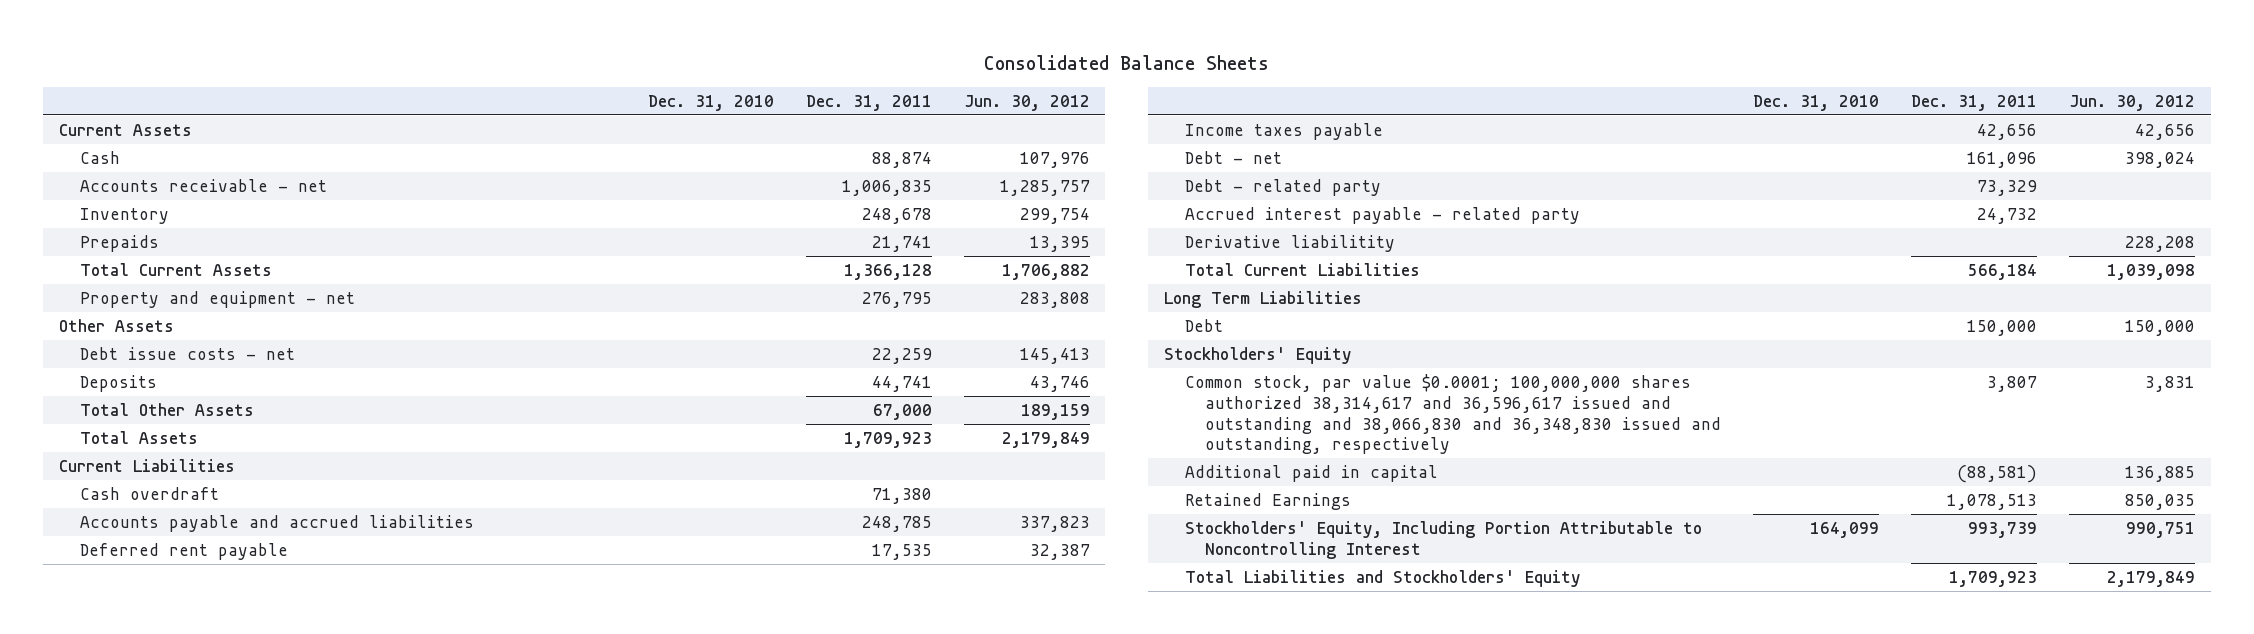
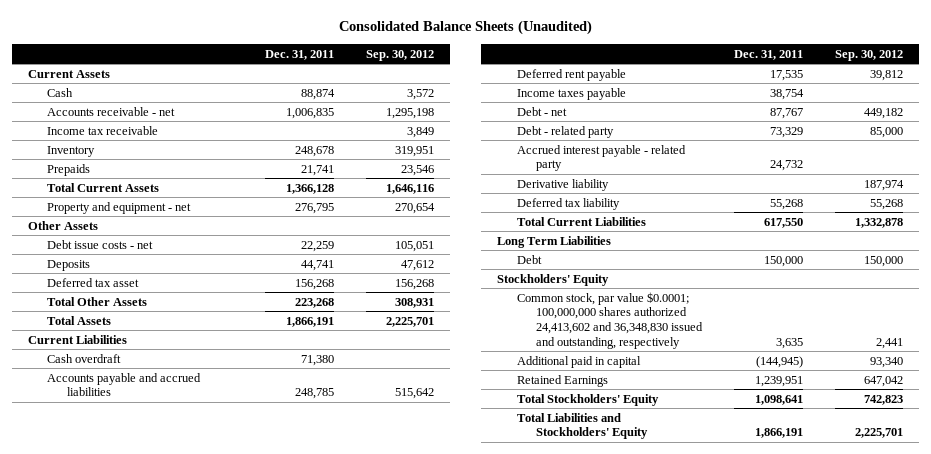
[983,54,1269,70] Consolidated Balance Sheets -> [338,20,592,36] Consolidated Balance Sheets (Unaudited)
[647,94,774,111] Dec. 31, 2010 -> none
[963,94,1090,111] Jun. 30, 2012 -> none
none -> [365,49,434,61] Sep. 30, 2012
none -> [47,125,159,135] Income tax receivable
none -> [47,277,140,287] Deferred tax asset
[872,403,932,420] 67,000 -> [294,297,334,308] 223,268
[843,431,932,448] 1,709,923 -> [285,316,334,327] 1,866,191
[1976,123,2037,140] 42,656 -> [770,88,805,100] 38,754
[1966,151,2037,168] 161,096 -> [770,107,804,119] 87,767
[1184,234,1395,252] Derivative liabilitity -> [516,178,609,191] Derivative liability
none -> [516,197,620,210] Deferred tax liability
[1967,263,2037,280] 566,184 -> [764,217,804,228] 617,550
[1184,373,1722,455] Common stock, par value $0.0001; 100,000,000 shares authorized 38,314,617 and 36,596,617 issued and outstanding and 38,066,830 and 36,348,830 issued and outstanding, respectively -> [516,291,704,349] Common stock, par value $0.0001; 100,000,000 shares authorized 24,413,602 and 36,348,830 issued and outstanding, respectively
[1986,375,2037,392] 3,807 -> [776,337,804,349] 3,635
[1956,464,2037,483] (88,581) -> [756,355,804,368] (144,945)
[1946,493,2037,510] 1,078,513 -> [755,375,804,387] 1,239,951
[1184,520,1702,559] Stockholders' Equity, Including Portion Attributable to Noncontrolling Interest -> [516,393,659,406] Total Stockholders' Equity
[1967,521,2037,538] 993,739 -> [755,394,804,405] 1,098,641
[1948,570,2037,587] 1,709,923 -> [755,428,804,439] 1,866,191

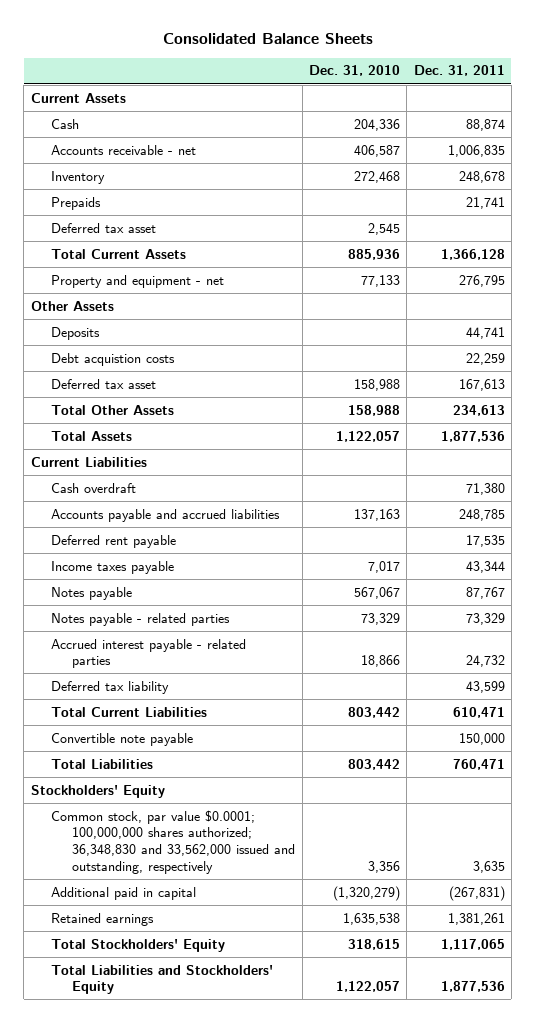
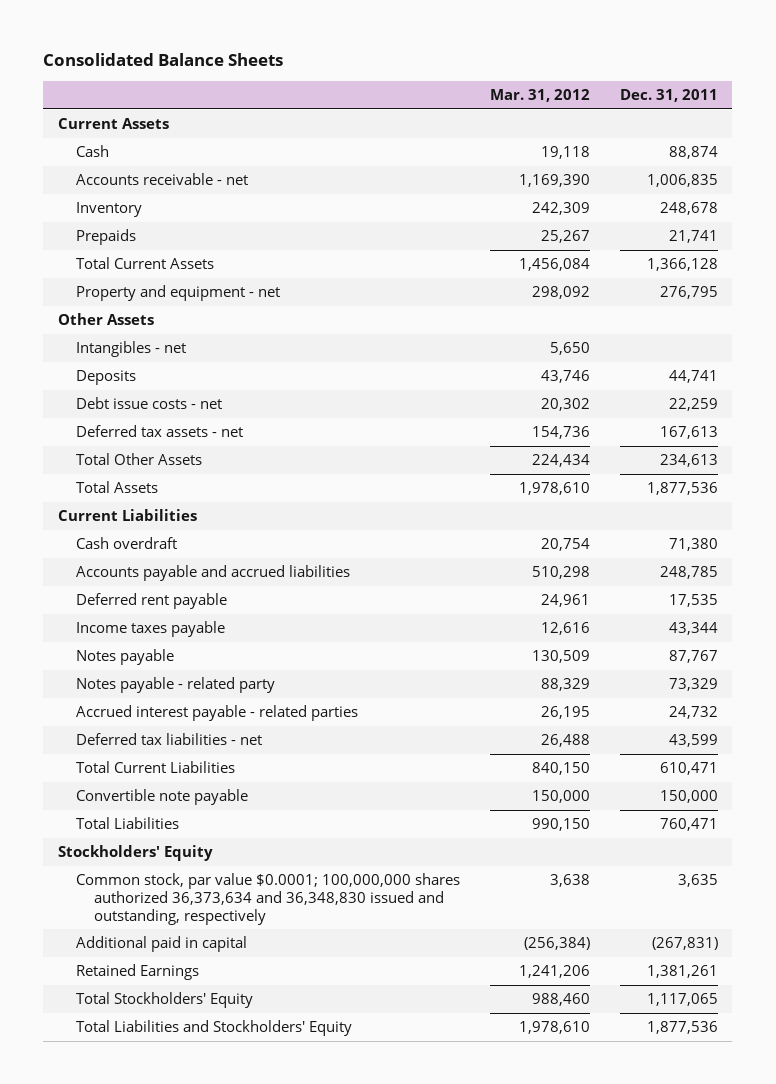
[308,65,400,77] Dec. 31, 2010 -> none
none -> [489,89,590,103] Mar. 31, 2012
[51,222,157,233] Deferred tax asset -> none
none -> [76,341,187,358] Intangibles - net
[51,352,176,366] Debt acquistion costs -> [76,397,223,410] Debt issue costs - net
[51,378,157,389] Deferred tax asset -> [76,425,244,438] Deferred tax assets - net
[51,612,231,626] Notes payable - related parties -> [76,677,276,694] Notes payable - related party
[51,680,170,694] Deferred tax liability -> [76,733,263,746] Deferred tax liabilities - net
[51,809,296,874] Common stock, par value $0.0001; 100,000,000 shares authorized; 36,348,830 and 33,562,000 issued and outstanding, respectively -> [76,873,461,925] Common stock, par value $0.0001; 100,000,000 shares authorized 36,373,634 and 36,348,830 issued and outstanding, respectively
[51,912,155,926] Retained earnings -> [76,964,200,981] Retained Earnings

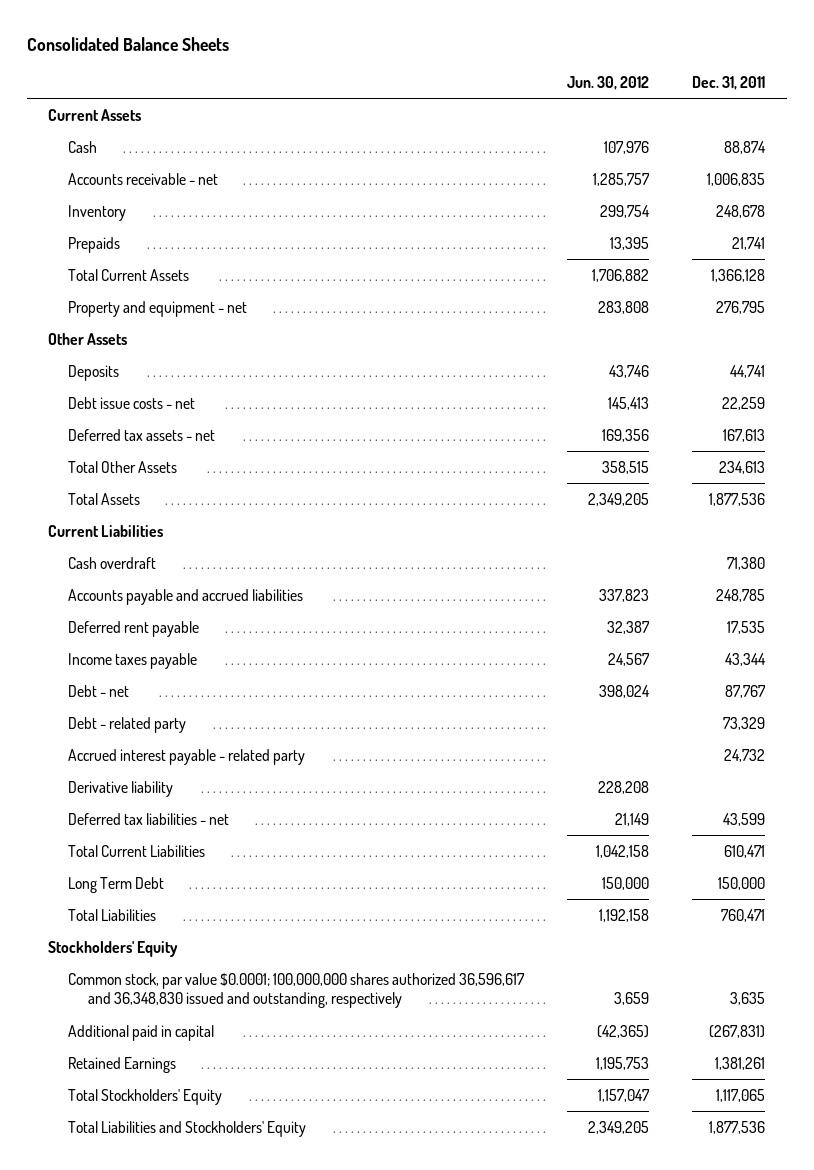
[489,89,590,103] Mar. 31, 2012 -> none
none -> [567,75,650,90] Jun. 30, 2012
[76,341,187,358] Intangibles - net -> none
[76,649,175,666] Notes payable -> [68,684,130,697] Debt - net
[76,677,276,694] Notes payable - related party -> [68,716,187,733] Debt - related party
[76,705,359,722] Accrued interest payable - related parties -> [68,748,306,765] Accrued interest payable - related party
none -> [68,780,174,797] Derivative liability
[76,789,249,806] Convertible note payable -> none
none -> [68,876,165,893] Long Term Debt
[76,873,461,925] Common stock, par value $0.0001; 100,000,000 shares authorized 36,373,634 and 36,348,830 issued and outstanding, respectively -> [68,972,526,1009] Common stock, par value $0.0001; 100,000,000 shares authorized 36,596,617 and 36,348,830 issued and outstanding, respectively

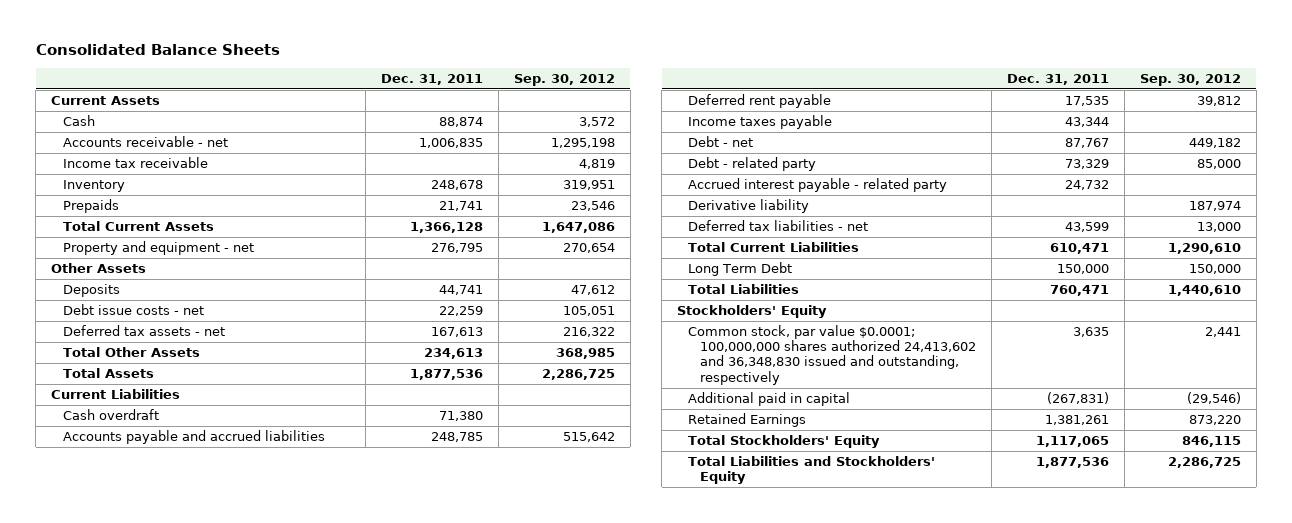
[567,75,650,90] Jun. 30, 2012 -> none
none -> [513,73,615,86] Sep. 30, 2012
none -> [62,157,208,169] Income tax receivable
[68,972,526,1009] Common stock, par value $0.0001; 100,000,000 shares authorized 36,596,617 and 36,348,830 issued and outstanding, respectively -> [688,325,976,385] Common stock, par value $0.0001; 100,000,000 shares authorized 24,413,602 and 36,348,830 issued and outstanding, respectively

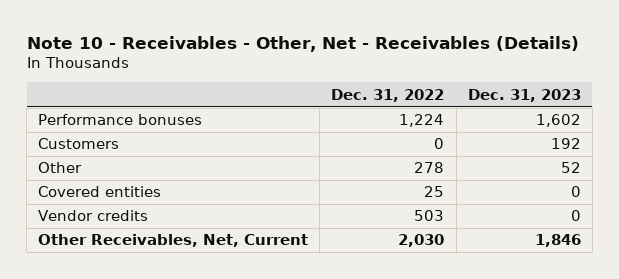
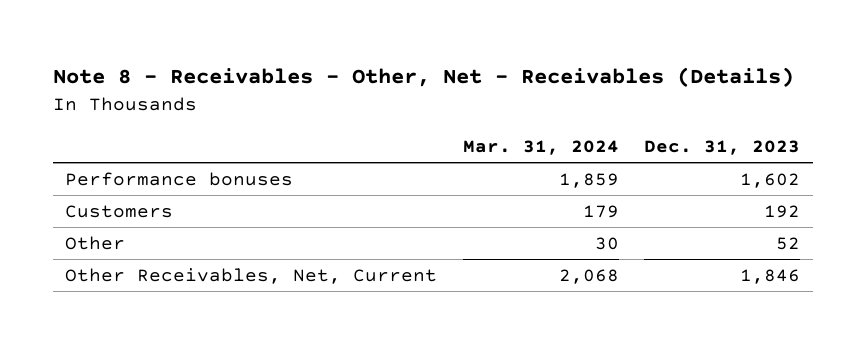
[26,35,579,52] Note 10 - Receivables - Other, Net - Receivables (Details) -> [52,67,794,88] Note 8 - Receivables - Other, Net - Receivables (Details)
[331,88,445,102] Dec. 31, 2022 -> none
none -> [462,139,619,155] Mar. 31, 2024
[38,186,162,198] Covered entities -> none
[38,210,149,222] Vendor credits -> none

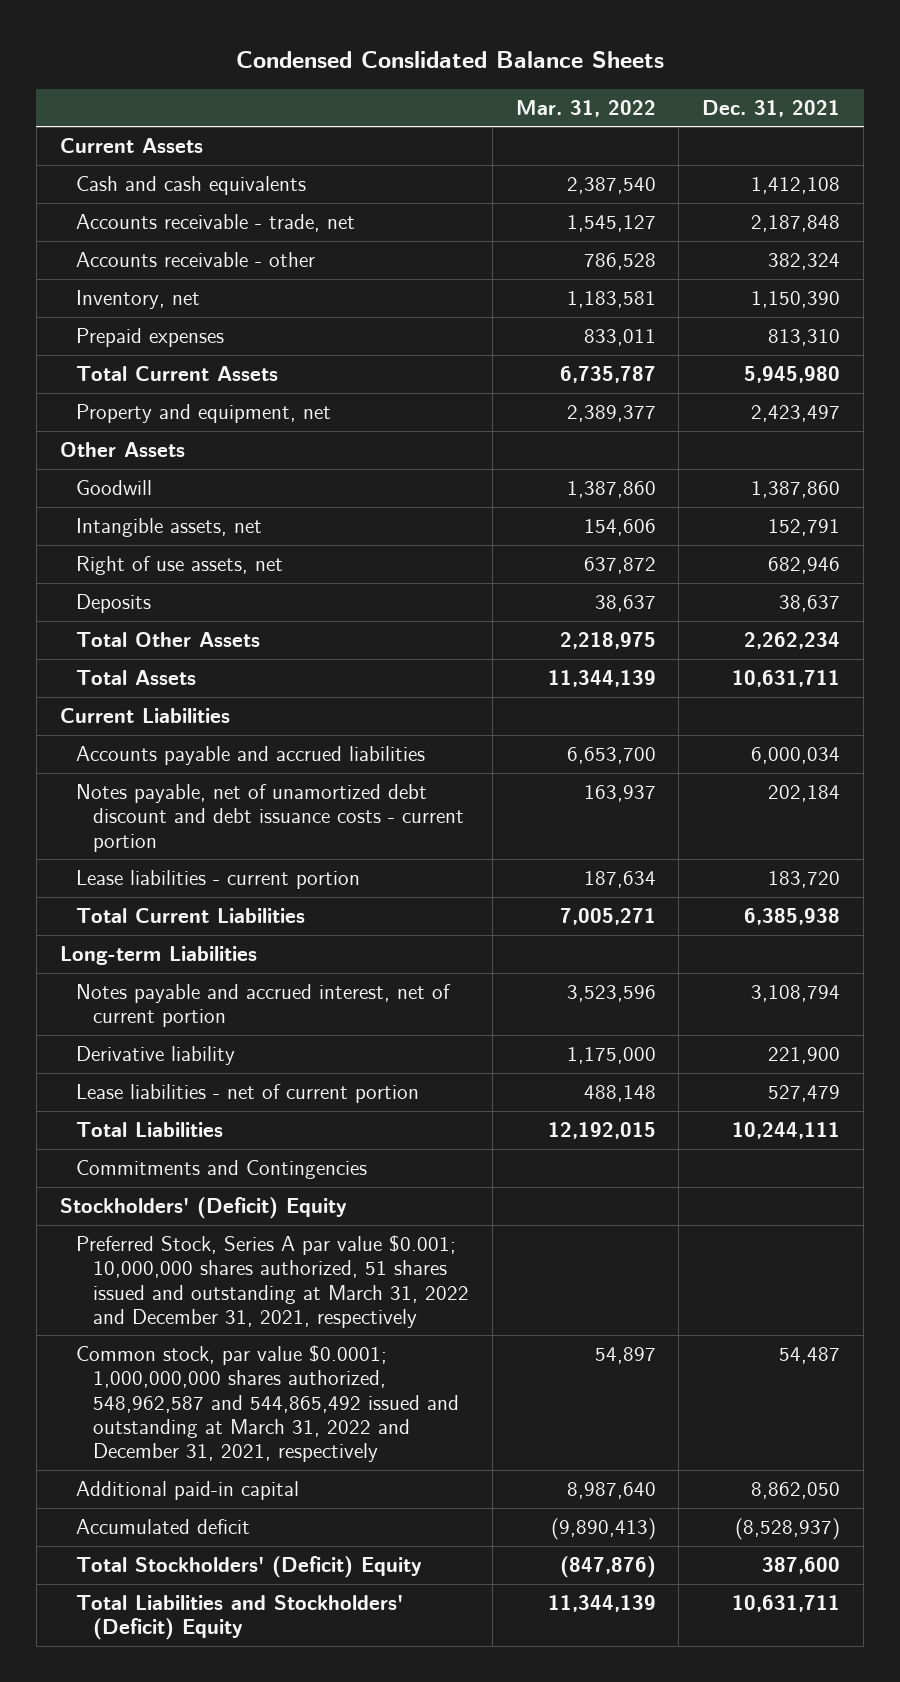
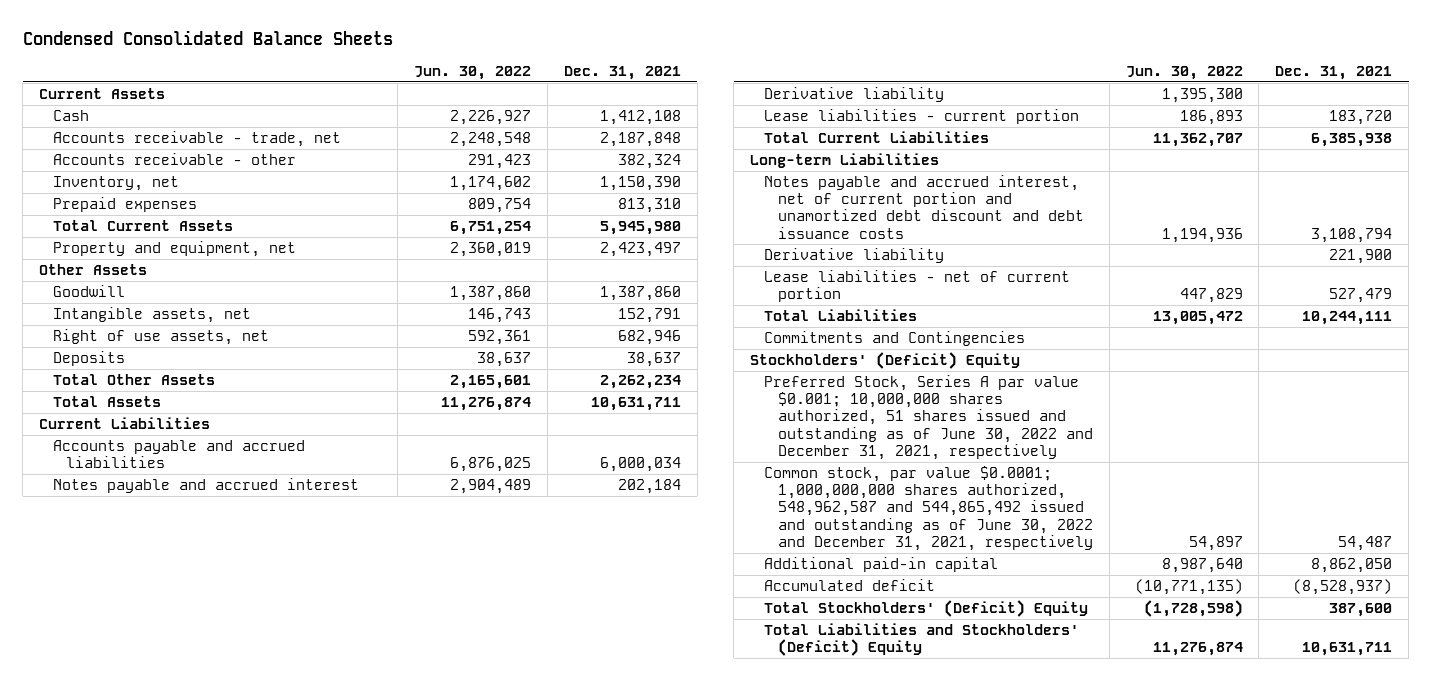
[236,51,665,69] Condensed Conslidated Balance Sheets -> [22,30,393,46] Condensed Consolidated Balance Sheets
[515,99,656,117] Mar. 31, 2022 -> none
none -> [414,66,532,81] Jun. 30, 2022
[76,175,307,195] Cash and cash equivalents -> [52,110,89,122] Cash
[76,783,465,852] Notes payable, net of unamortized debt discount and debt issuance costs - current portion -> [52,478,359,494] Notes payable and accrued interest
none -> [764,87,945,103] Derivative liability
[76,983,452,1028] Notes payable and accrued interest, net of current portion -> [764,175,1084,239] Notes payable and accrued interest, net of current portion and unamortized debt discount and debt issuance costs
[76,1234,470,1328] Preferred Stock, Series A par value $0.001; 10,000,000 shares authorized, 51 shares issued and outstanding at March 31, 2022 and December 31, 2021, respectively -> [764,375,1093,460] Preferred Stock, Series A par value $0.001; 10,000,000 shares authorized, 51 shares issued and outstanding as of June 30, 2022 and December 31, 2021, respectively
[76,1344,460,1463] Common stock, par value $0.0001; 1,000,000,000 shares authorized, 548,962,587 and 544,865,492 issued and outstanding at March 31, 2022 and December 31, 2021, respectively -> [764,466,1093,551] Common stock, par value $0.0001; 1,000,000,000 shares authorized, 548,962,587 and 544,865,492 issued and outstanding as of June 30, 2022 and December 31, 2021, respectively

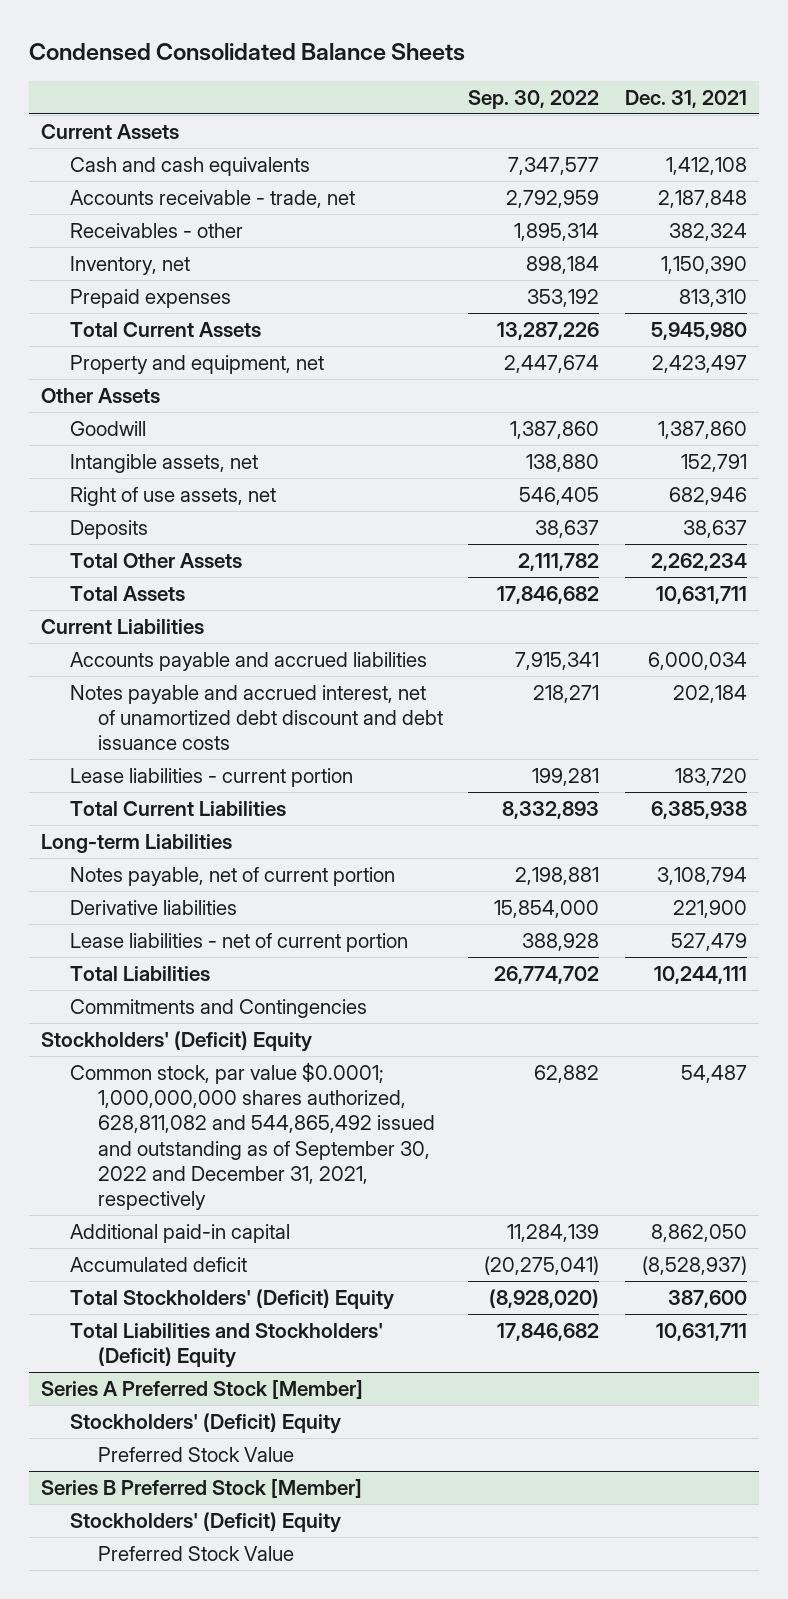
[414,66,532,81] Jun. 30, 2022 -> none
none -> [468,89,600,109] Sep. 30, 2022
[52,110,89,122] Cash -> [69,156,310,176] Cash and cash equivalents
[52,153,296,166] Accounts receivable - other -> [69,222,243,238] Receivables - other
[764,87,945,103] Derivative liability -> none
[52,478,359,494] Notes payable and accrued interest -> [69,684,444,751] Notes payable and accrued interest, net of unamortized debt discount and debt issuance costs
[764,175,1084,239] Notes payable and accrued interest, net of current portion and unamortized debt discount and debt issuance costs -> [69,866,395,886] Notes payable, net of current portion
[764,248,945,264] Derivative liability -> [69,899,237,915] Derivative liabilities
[764,375,1093,460] Preferred Stock, Series A par value $0.001; 10,000,000 shares authorized, 51 shares issued and outstanding as of June 30, 2022 and December 31, 2021, respectively -> none
[764,466,1093,551] Common stock, par value $0.0001; 1,000,000,000 shares authorized, 548,962,587 and 544,865,492 issued and outstanding as of June 30, 2022 and December 31, 2021, respectively -> [69,1061,436,1211] Common stock, par value $0.0001; 1,000,000,000 shares authorized, 628,811,082 and 544,865,492 issued and outstanding as of September 30, 2022 and December 31, 2021, respectively
none -> [41,1379,364,1399] Series A Preferred Stock [Member]
none -> [69,1412,341,1434] Stockholders' (Deficit) Equity
none -> [98,1446,295,1462] Preferred Stock Value
none -> [41,1478,363,1498] Series B Preferred Stock [Member]
none -> [69,1511,341,1533] Stockholders' (Deficit) Equity
none -> [98,1545,295,1561] Preferred Stock Value

